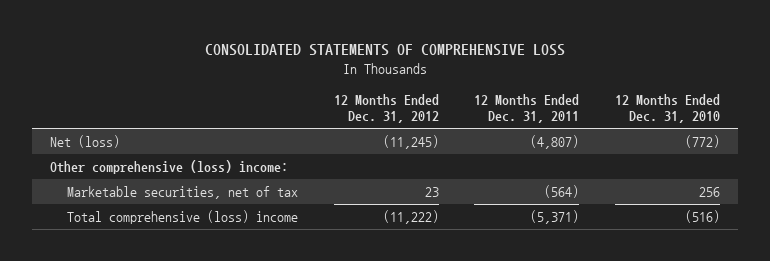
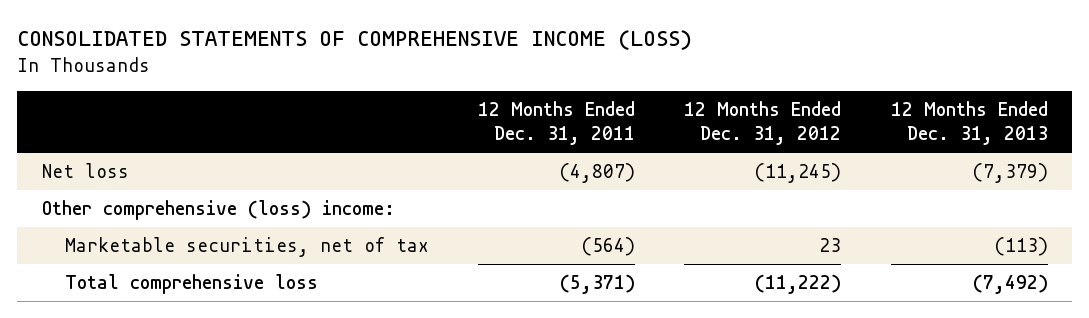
[204,43,565,56] CONSOLIDATED STATEMENTS OF COMPREHENSIVE LOSS -> [17,30,693,51] CONSOLIDATED STATEMENTS OF COMPREHENSIVE INCOME (LOSS)
[614,93,720,123] 12 Months Ended Dec. 31, 2010 -> none
none -> [890,100,1048,146] 12 Months Ended Dec. 31, 2013
[49,135,120,149] Net (loss) -> [41,163,129,179] Net loss
[66,210,298,225] Total comprehensive (loss) income -> [65,274,319,295] Total comprehensive loss

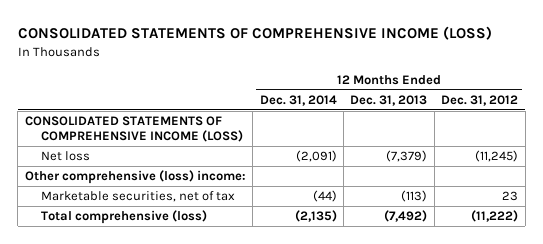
[478,100,636,146] 12 Months Ended Dec. 31, 2011 -> none
none -> [259,94,337,106] Dec. 31, 2014
none -> [24,116,243,143] CONSOLIDATED STATEMENTS OF COMPREHENSIVE INCOME (LOSS)
[65,274,319,295] Total comprehensive loss -> [40,210,207,225] Total comprehensive (loss)

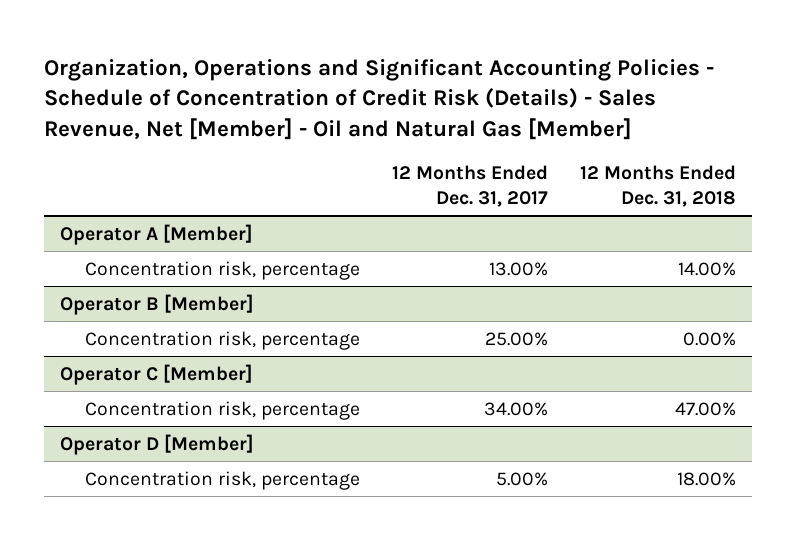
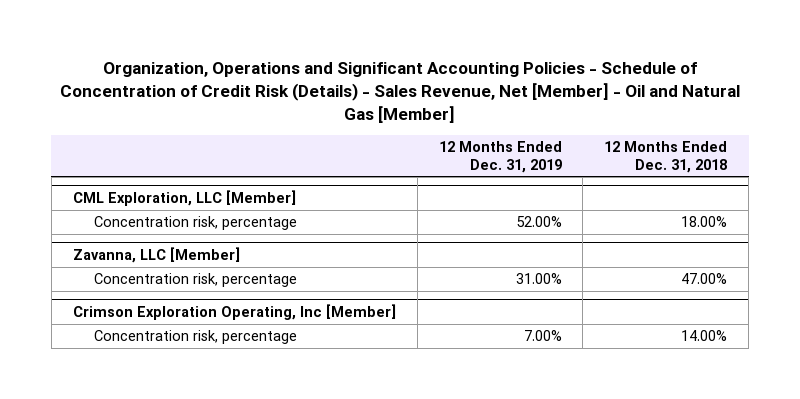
[391,164,548,207] 12 Months Ended Dec. 31, 2017 -> none
none -> [438,140,562,173] 12 Months Ended Dec. 31, 2019
[84,260,360,280] Concentration risk, percentage -> none
[60,293,255,315] Operator B [Member] -> none
[84,330,360,350] Concentration risk, percentage -> none
[60,363,254,385] Operator C [Member] -> none
[84,400,360,420] Concentration risk, percentage -> none
[60,433,255,455] Operator D [Member] -> none
[60,223,254,245] Operator A [Member] -> [72,190,296,207] CML Exploration, LLC [Member]
none -> [72,247,240,264] Zavanna, LLC [Member]
none -> [94,273,298,288] Concentration risk, percentage
none -> [72,304,396,321] Crimson Exploration Operating, Inc [Member]
none -> [94,330,298,345] Concentration risk, percentage

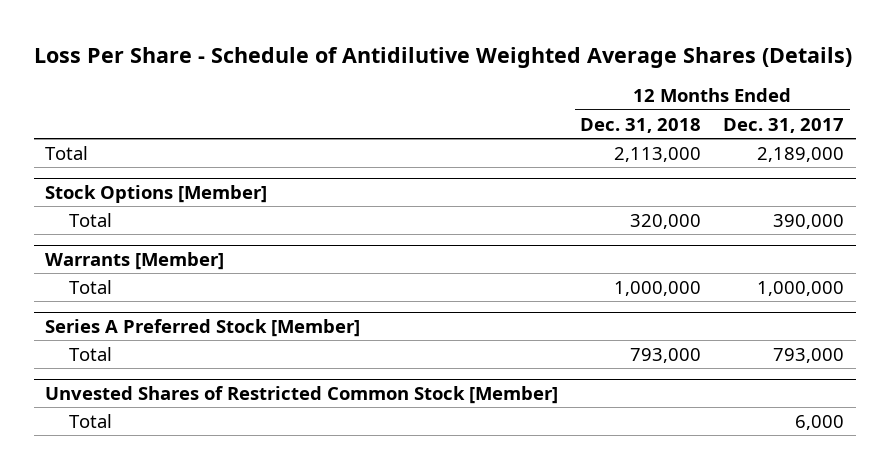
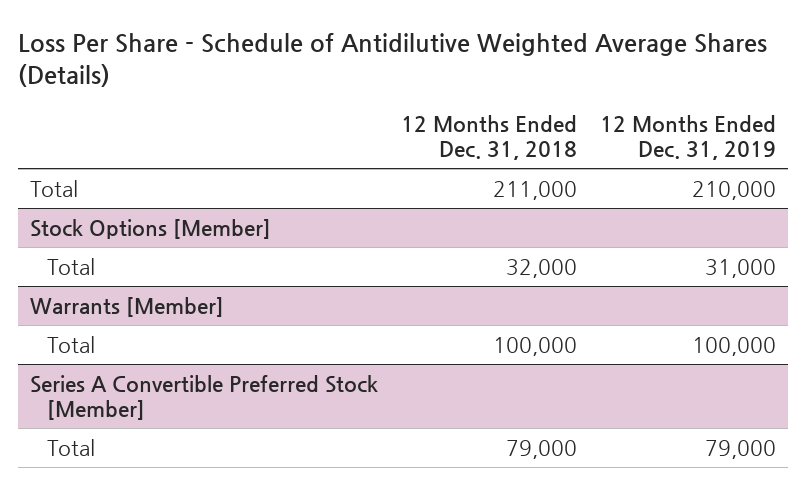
[723,117,845,133] Dec. 31, 2017 -> none
none -> [600,114,777,161] 12 Months Ended Dec. 31, 2019
[614,146,702,162] 2,113,000 -> [492,180,577,200] 211,000
[630,213,702,229] 320,000 -> [505,258,577,278] 32,000
[44,385,558,404] Unvested Shares of Restricted Common Stock [Member] -> none
[68,413,112,428] Total -> none
[614,280,702,296] 1,000,000 -> [492,336,577,356] 100,000
[44,318,360,337] Series A Preferred Stock [Member] -> [29,374,378,421] Series A Convertible Preferred Stock [Member]
[630,347,702,363] 793,000 -> [505,439,577,459] 79,000

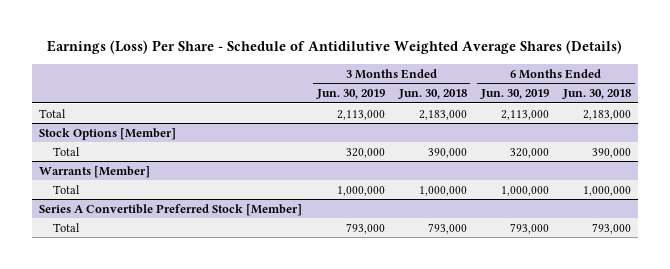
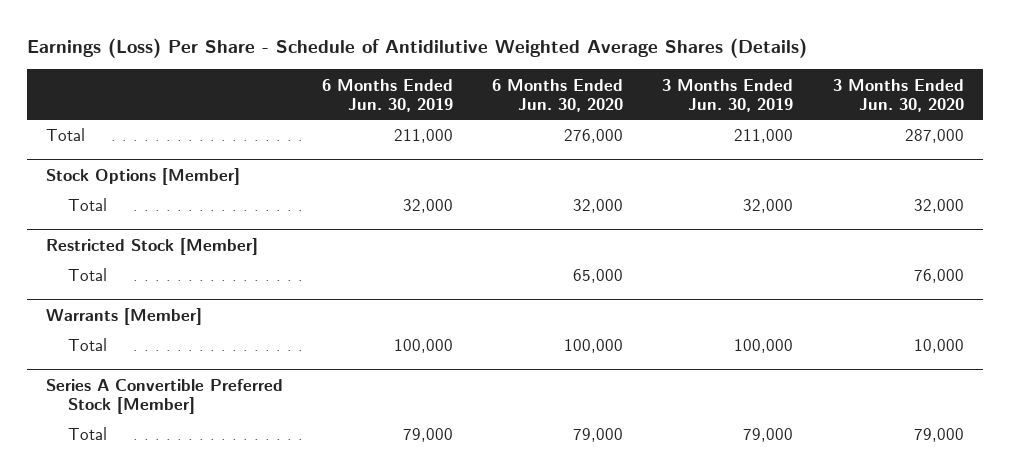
[397,89,467,100] Jun. 30, 2018 -> none
[562,89,632,100] Jun. 30, 2018 -> none
none -> [492,78,624,112] 6 Months Ended Jun. 30, 2020
none -> [832,78,964,112] 3 Months Ended Jun. 30, 2020
[336,109,385,120] 2,113,000 -> [734,129,794,144] 211,000
[500,109,549,120] 2,113,000 -> [394,129,454,144] 211,000
[345,147,385,158] 320,000 -> [743,199,794,214] 32,000
[509,147,549,158] 320,000 -> [403,199,454,214] 32,000
none -> [46,237,259,255] Restricted Stock [Member]
none -> [68,268,108,282] Total
[336,185,385,196] 1,000,000 -> [734,339,794,354] 100,000
[500,185,549,196] 1,000,000 -> [394,339,454,354] 100,000
[345,222,385,234] 793,000 -> [743,428,794,443] 79,000
[509,222,549,234] 793,000 -> [403,428,454,443] 79,000

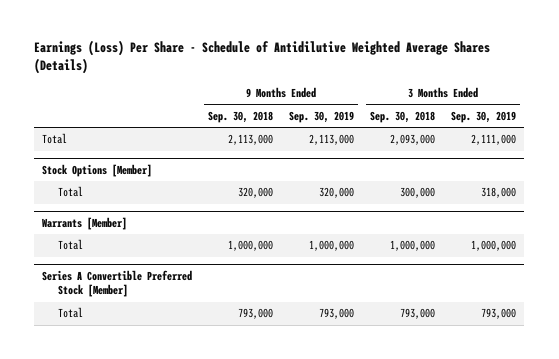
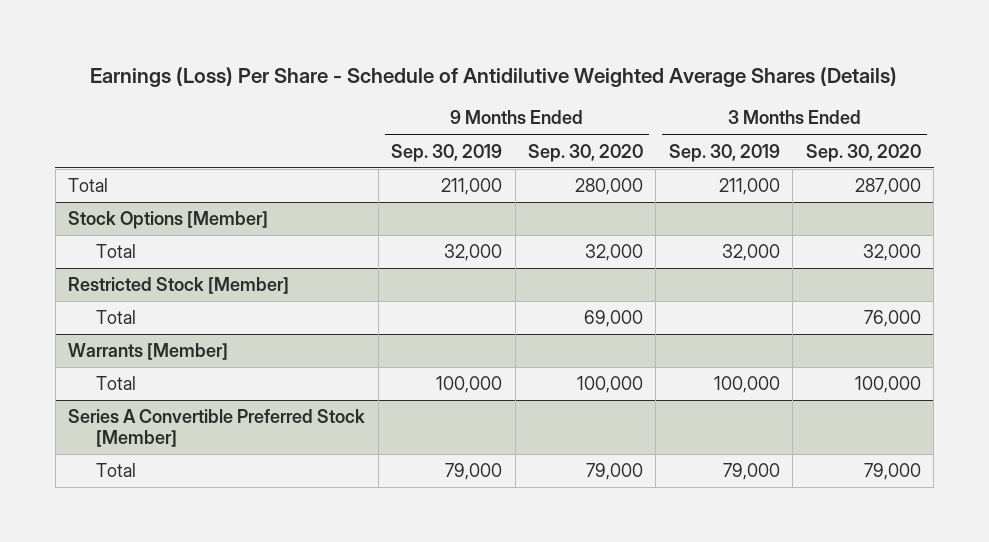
[208,110,274,123] Sep. 30, 2018 -> none
[370,110,436,123] Sep. 30, 2018 -> none
none -> [527,143,643,162] Sep. 30, 2020
none -> [805,143,921,162] Sep. 30, 2020
[309,134,355,146] 2,113,000 -> [441,178,503,196] 211,000
[471,134,517,146] 2,111,000 -> [718,178,780,196] 211,000
[319,187,355,199] 320,000 -> [444,244,503,262] 32,000
[481,187,517,199] 318,000 -> [721,244,780,262] 32,000
none -> [68,277,290,295] Restricted Stock [Member]
none -> [95,310,136,325] Total
[309,240,355,252] 1,000,000 -> [436,376,503,394] 100,000
[471,240,517,252] 1,000,000 -> [713,376,780,394] 100,000
[319,308,355,320] 793,000 -> [445,463,503,481] 79,000
[481,308,517,320] 793,000 -> [722,463,780,481] 79,000

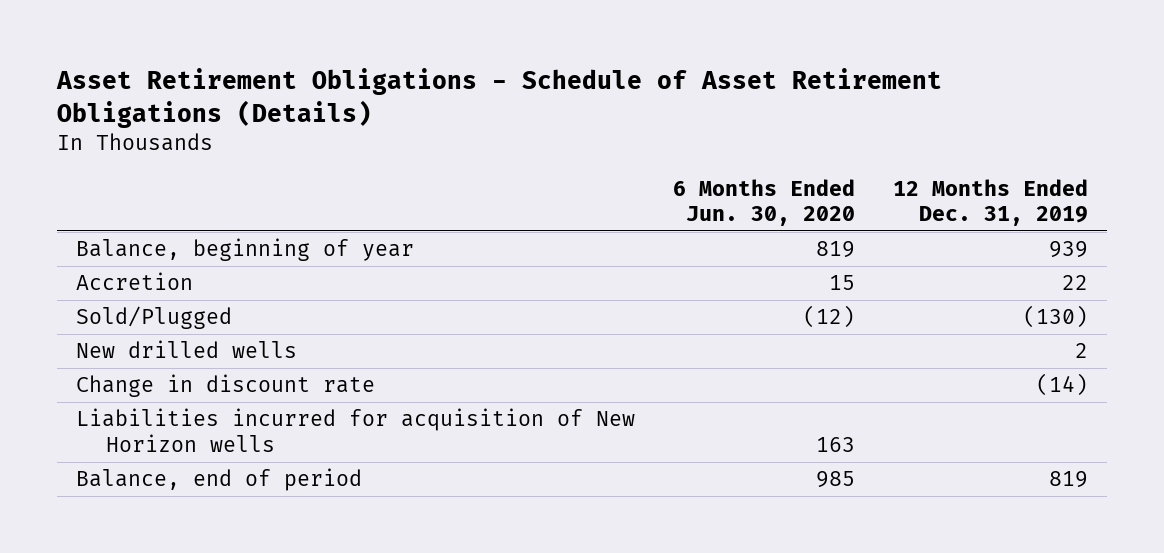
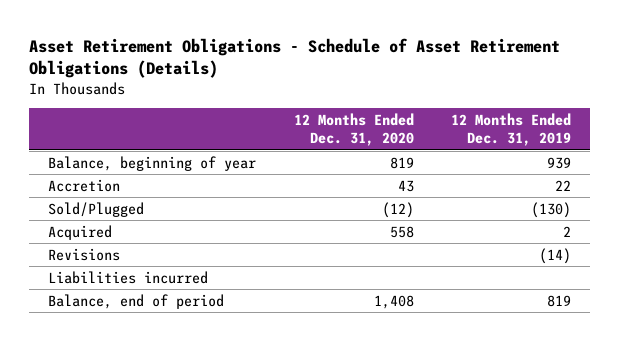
[673,178,856,226] 6 Months Ended Jun. 30, 2020 -> none
none -> [293,112,414,147] 12 Months Ended Dec. 31, 2020
[76,340,298,359] New drilled wells -> none
[76,374,376,398] Change in discount rate -> none
none -> [48,224,113,240] Acquired
none -> [48,247,121,261] Revisions
[76,408,636,452] Liabilities incurred for acquisition of New Horizon wells -> [48,270,209,284] Liabilities incurred

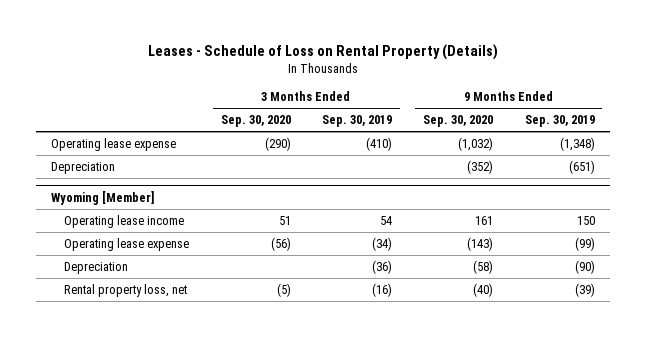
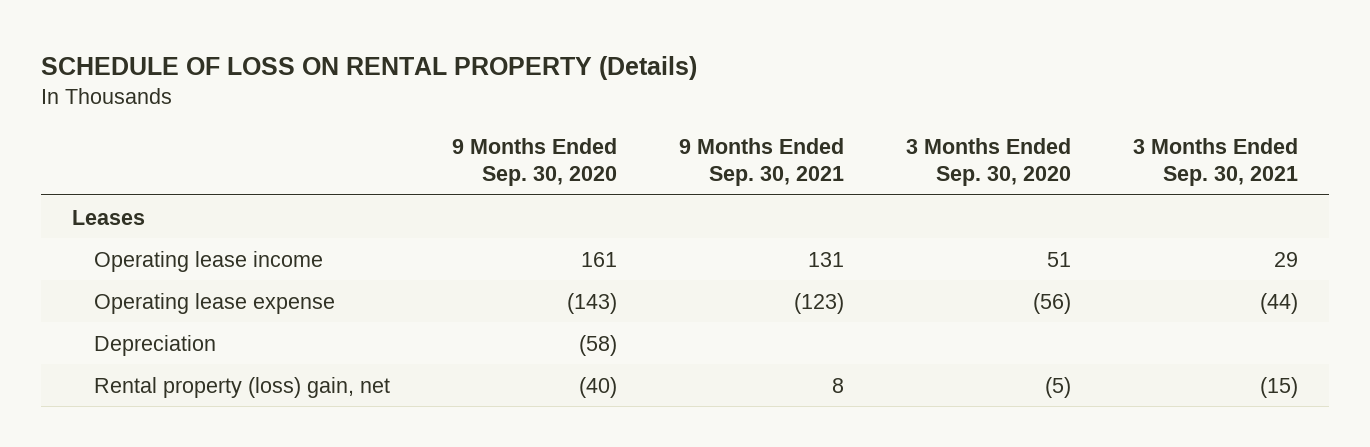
[148,43,499,60] Leases - Schedule of Loss on Rental Property (Details) -> [41,55,698,80] SCHEDULE OF LOSS ON RENTAL PROPERTY (Details)
[321,115,392,128] Sep. 30, 2019 -> none
[524,115,595,128] Sep. 30, 2019 -> none
none -> [678,138,844,187] 9 Months Ended Sep. 30, 2021
none -> [1132,138,1298,187] 3 Months Ended Sep. 30, 2021
[51,138,177,152] Operating lease expense -> none
[51,162,116,175] Depreciation -> none
[51,190,155,205] Wyoming [Member] -> none
none -> [71,209,145,225] Leases
[64,284,188,298] Rental property loss, net -> [93,376,390,398] Rental property (loss) gain, net

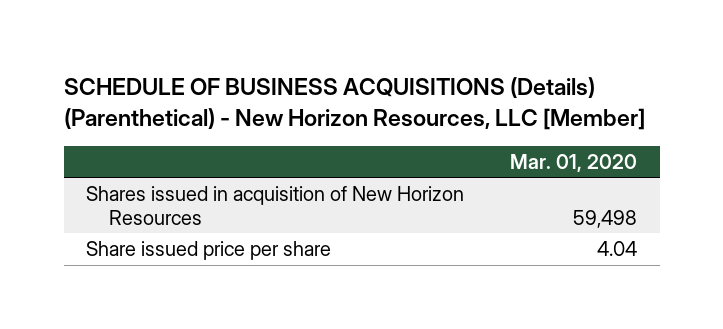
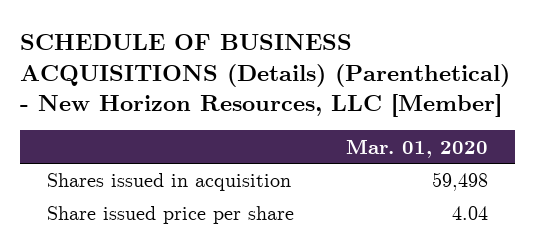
[86,186,465,225] Shares issued in acquisition of New Horizon Resources -> [46,173,291,192] Shares issued in acquisition

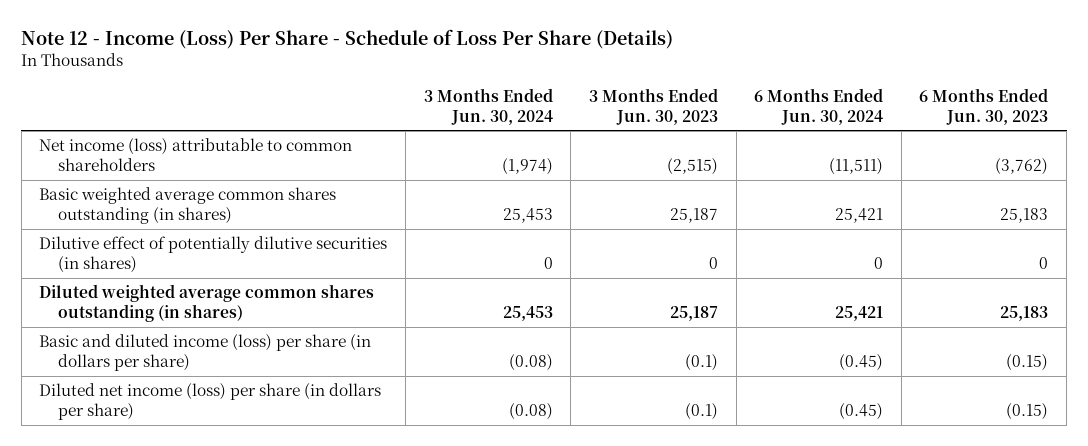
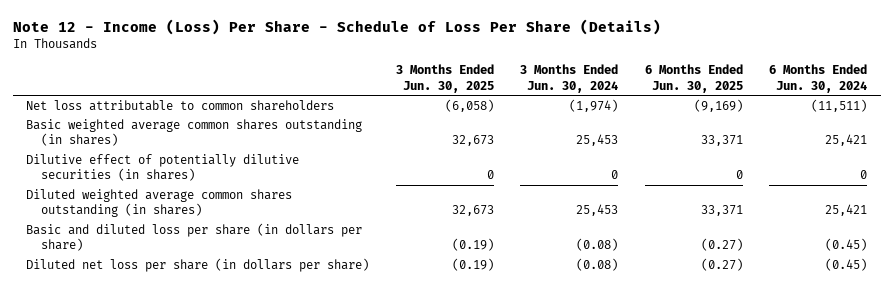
[588,87,718,125] 3 Months Ended Jun. 30, 2023 -> none
[919,87,1049,125] 6 Months Ended Jun. 30, 2023 -> none
none -> [395,64,494,93] 3 Months Ended Jun. 30, 2025
none -> [644,64,743,93] 6 Months Ended Jun. 30, 2025
[39,138,353,172] Net income (loss) attributable to common shareholders -> [26,99,335,111] Net loss attributable to common shareholders
[39,334,372,372] Basic and diluted income (loss) per share (in dollars per share) -> [26,222,363,252] Basic and diluted loss per share (in dollars per share)
[39,383,382,421] Diluted net income (loss) per share (in dollars per share) -> [26,257,370,272] Diluted net loss per share (in dollars per share)

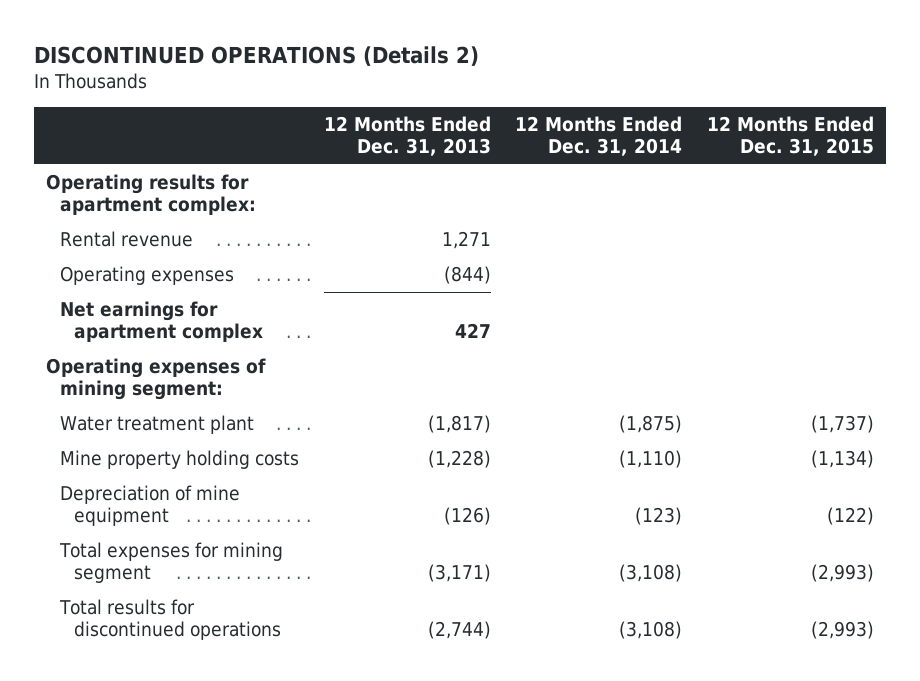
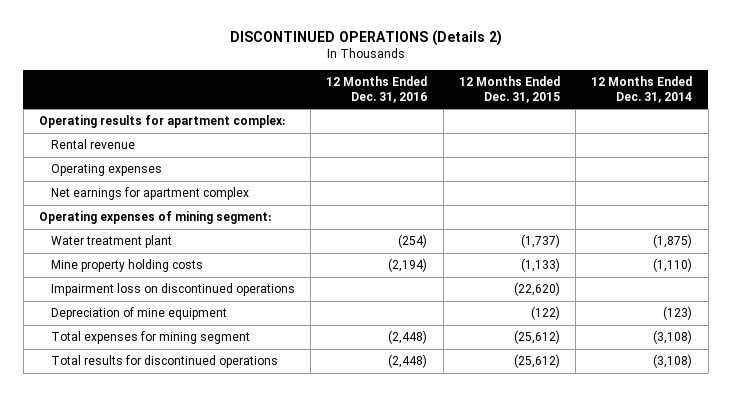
[323,115,491,157] 12 Months Ended Dec. 31, 2013 -> none
none -> [326,76,428,103] 12 Months Ended Dec. 31, 2016
[810,450,874,469] (1,134) -> [520,258,560,273] (1,133)
none -> [50,283,295,297] Impairment loss on discontinued operations
[810,564,874,583] (2,993) -> [513,330,560,345] (25,612)
[810,621,874,640] (2,993) -> [513,354,560,369] (25,612)

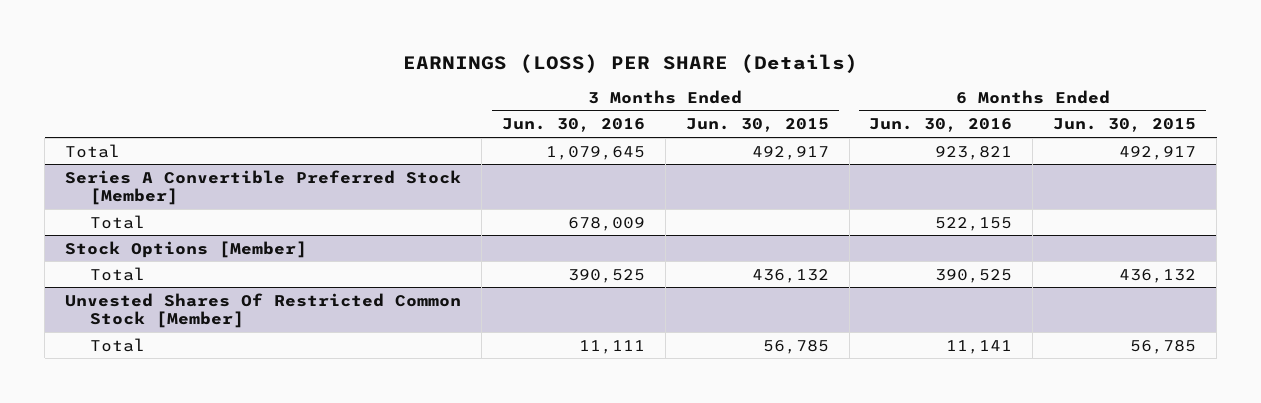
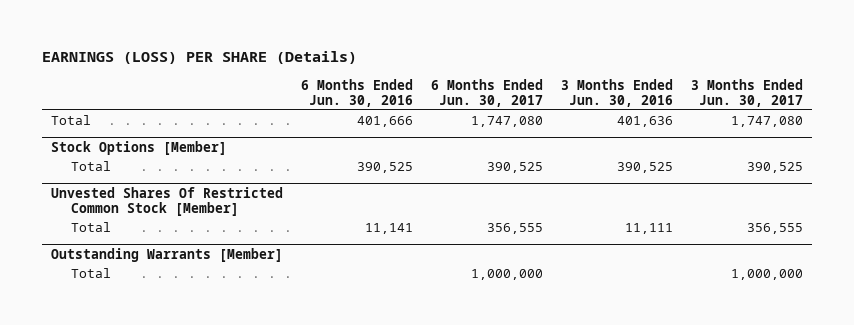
[685,118,829,133] Jun. 30, 2015 -> none
[1053,118,1197,133] Jun. 30, 2015 -> none
none -> [430,78,543,107] 6 Months Ended Jun. 30, 2017
none -> [690,78,803,107] 3 Months Ended Jun. 30, 2017
[65,169,462,206] Series A Convertible Preferred Stock [Member] -> none
[89,214,145,229] Total -> none
[545,145,645,160] 1,079,645 -> [616,116,673,128] 401,636
[935,145,1013,160] 923,821 -> [357,116,414,128] 401,666
none -> [51,247,284,262] Outstanding Warrants [Member]
none -> [70,268,111,279] Total

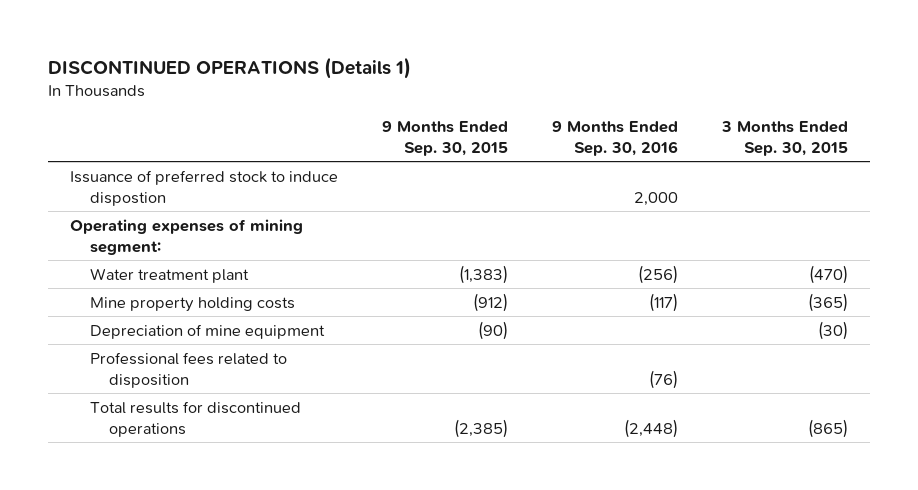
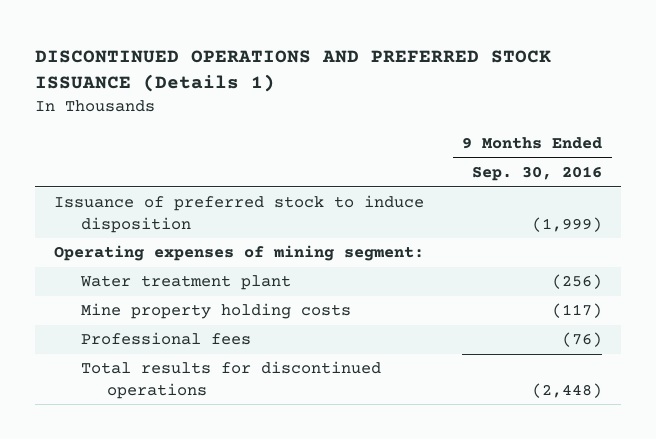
[48,56,412,79] DISCONTINUED OPERATIONS (Details 1) -> [35,49,552,93] DISCONTINUED OPERATIONS AND PREFERRED STOCK ISSUANCE (Details 1)
[382,120,509,156] 9 Months Ended Sep. 30, 2015 -> none
[721,120,849,156] 3 Months Ended Sep. 30, 2015 -> none
[70,169,339,206] Issuance of preferred stock to induce dispostion -> [54,195,425,233] Issuance of preferred stock to induce disposition
[634,191,679,206] 2,000 -> [532,216,603,232] (1,999)
[89,323,325,339] Depreciation of mine equipment -> none
[89,351,287,388] Professional fees related to disposition -> [80,332,251,346] Professional fees

